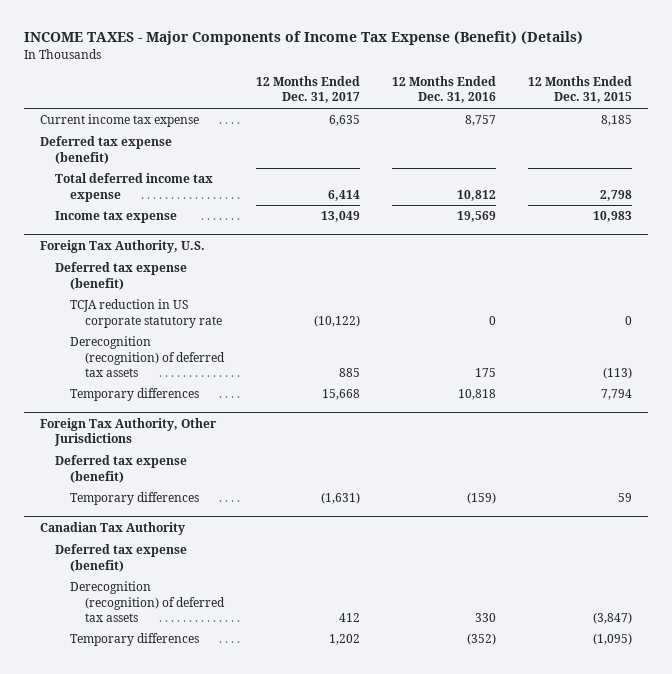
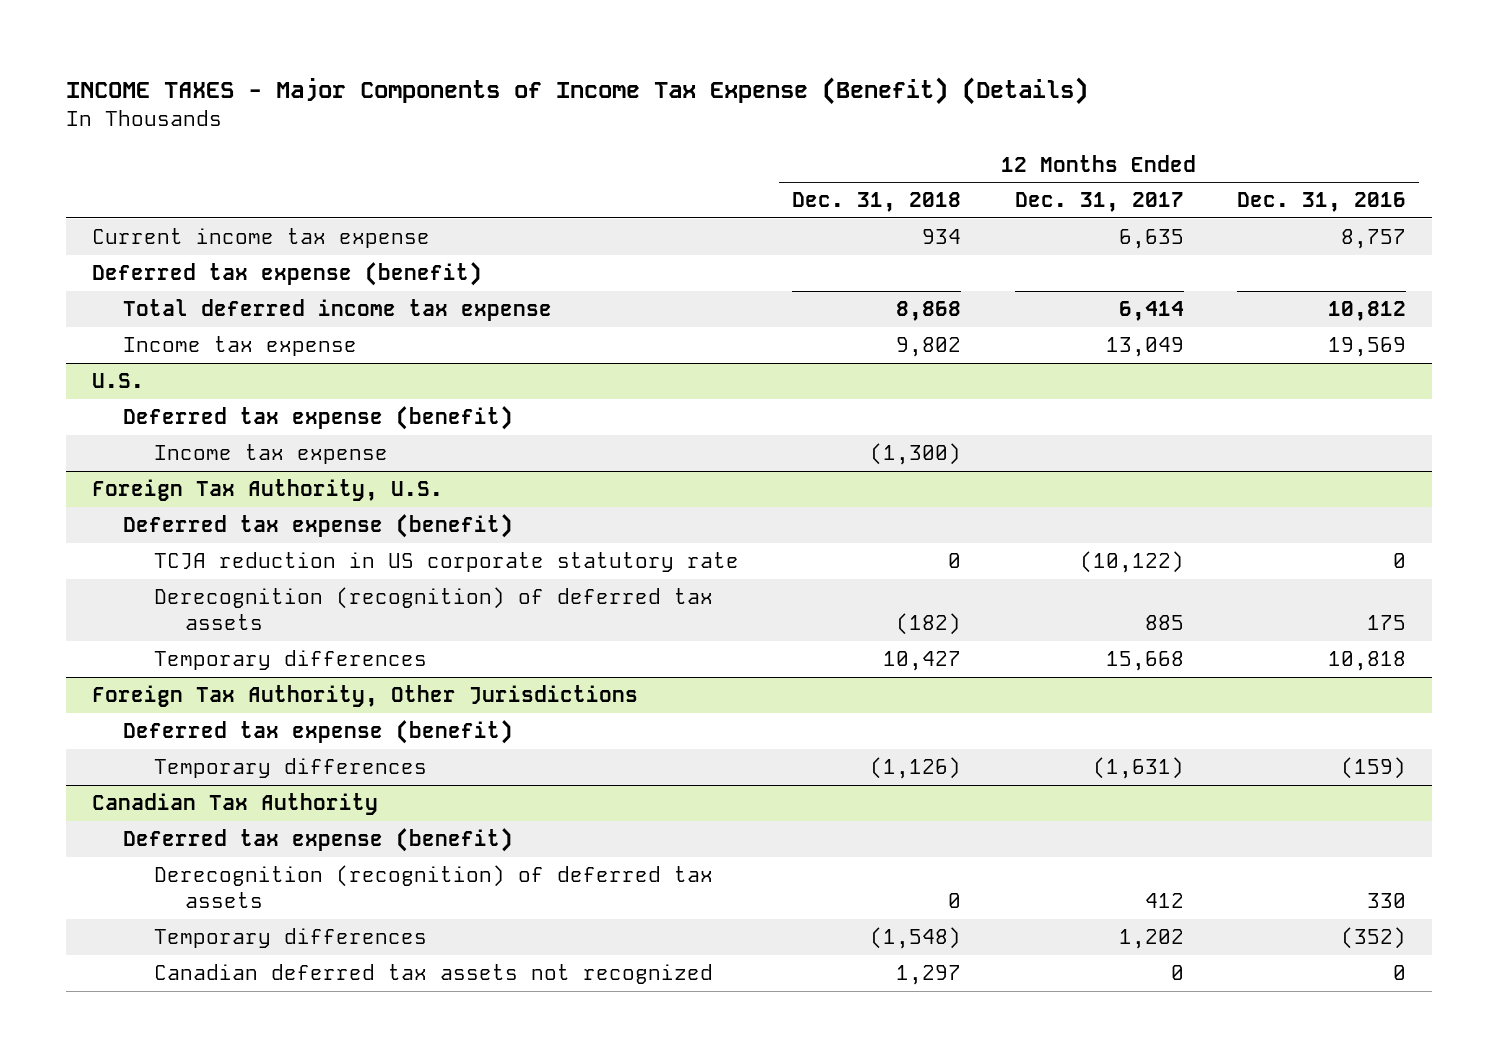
[528,76,633,104] 12 Months Ended Dec. 31, 2015 -> none
none -> [792,192,962,213] Dec. 31, 2018
none -> [92,373,145,389] U.S.
none -> [123,406,514,431] Deferred tax expense (benefit)
none -> [154,444,389,465] Income tax expense
none -> [154,964,714,985] Canadian deferred tax assets not recognized

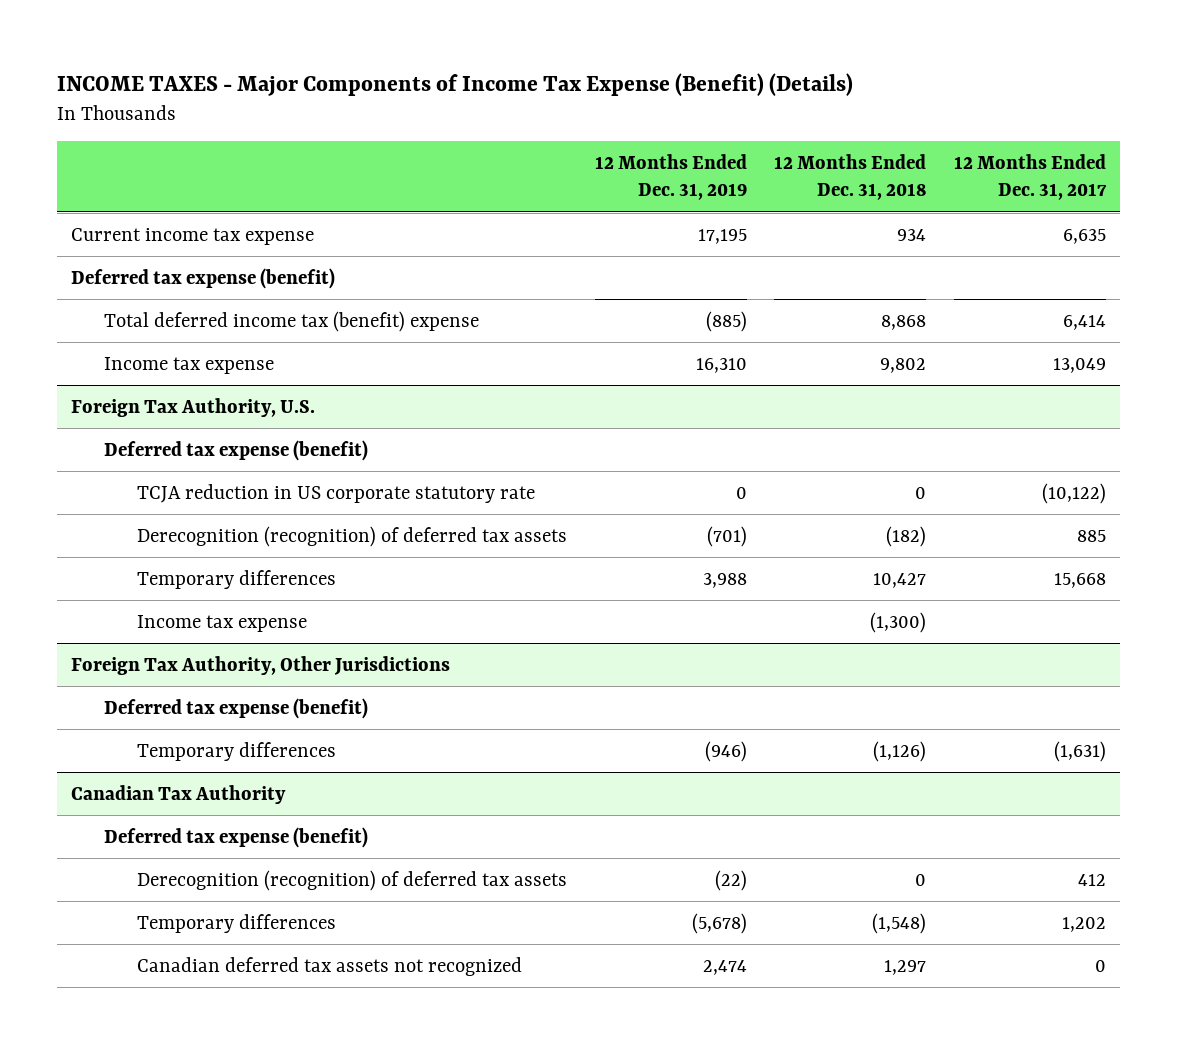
[1236,192,1406,213] Dec. 31, 2016 -> none
none -> [594,153,747,201] 12 Months Ended Dec. 31, 2019
[123,299,553,322] Total deferred income tax expense -> [103,310,479,332] Total deferred income tax (benefit) expense
[92,373,145,389] U.S. -> none
[123,406,514,431] Deferred tax expense (benefit) -> none
[154,444,389,465] Income tax expense -> none
none -> [136,614,307,632] Income tax expense

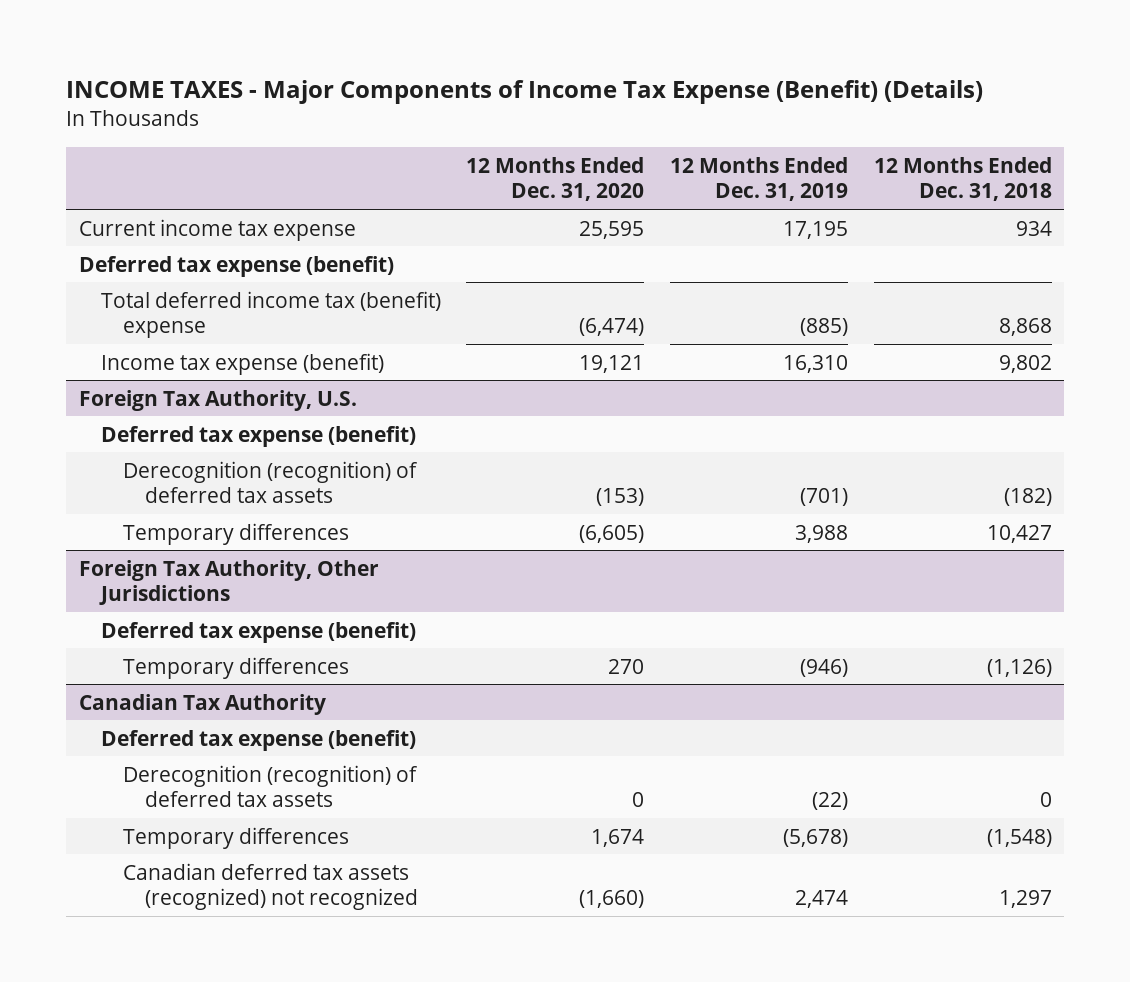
[954,153,1108,201] 12 Months Ended Dec. 31, 2017 -> none
none -> [466,156,645,202] 12 Months Ended Dec. 31, 2020
[103,356,274,374] Income tax expense -> [100,352,384,375] Income tax expense (benefit)
[136,483,535,503] TCJA reduction in US corporate statutory rate -> none
[136,614,307,632] Income tax expense -> none
[136,956,522,976] Canadian deferred tax assets not recognized -> [122,862,419,911] Canadian deferred tax assets (recognized) not recognized

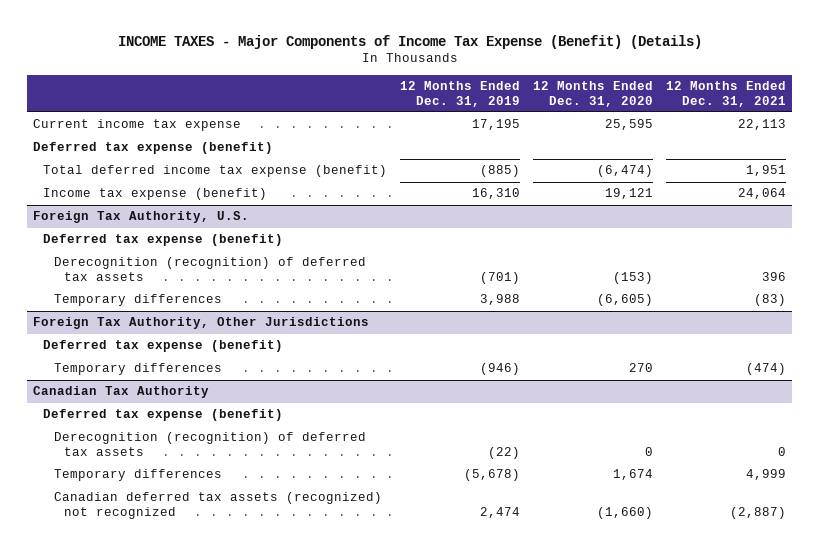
[873,156,1052,202] 12 Months Ended Dec. 31, 2018 -> none
none -> [665,81,786,107] 12 Months Ended Dec. 31, 2021
[100,290,441,339] Total deferred income tax (benefit) expense -> [43,165,388,178] Total deferred income tax expense (benefit)

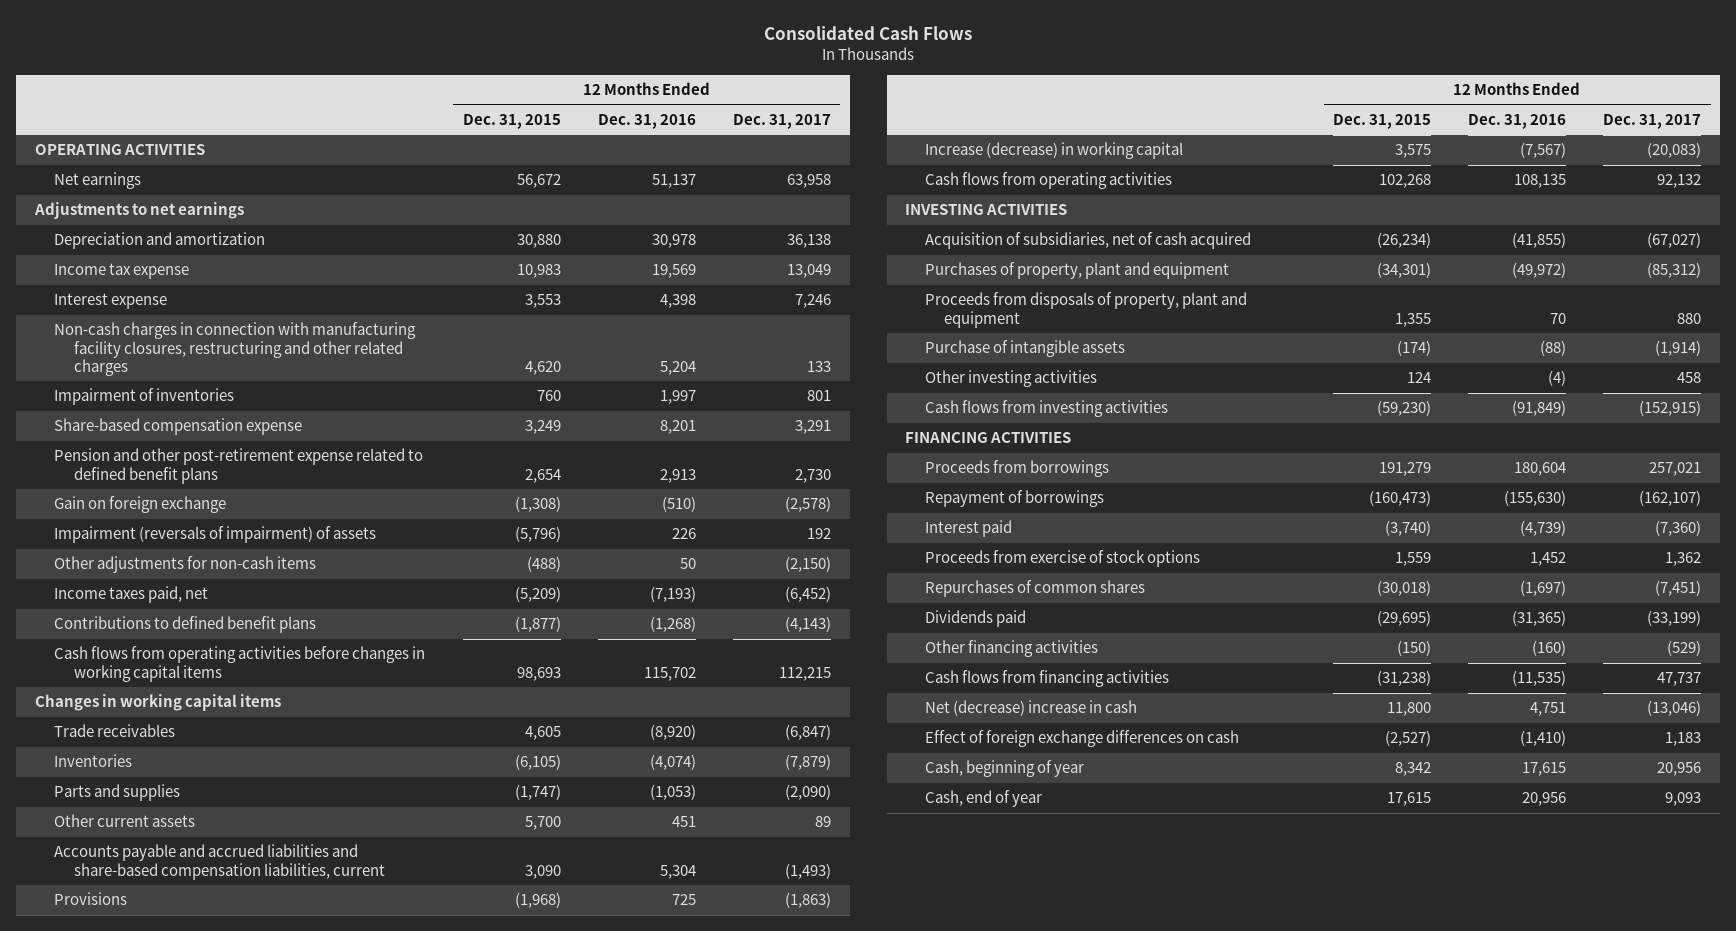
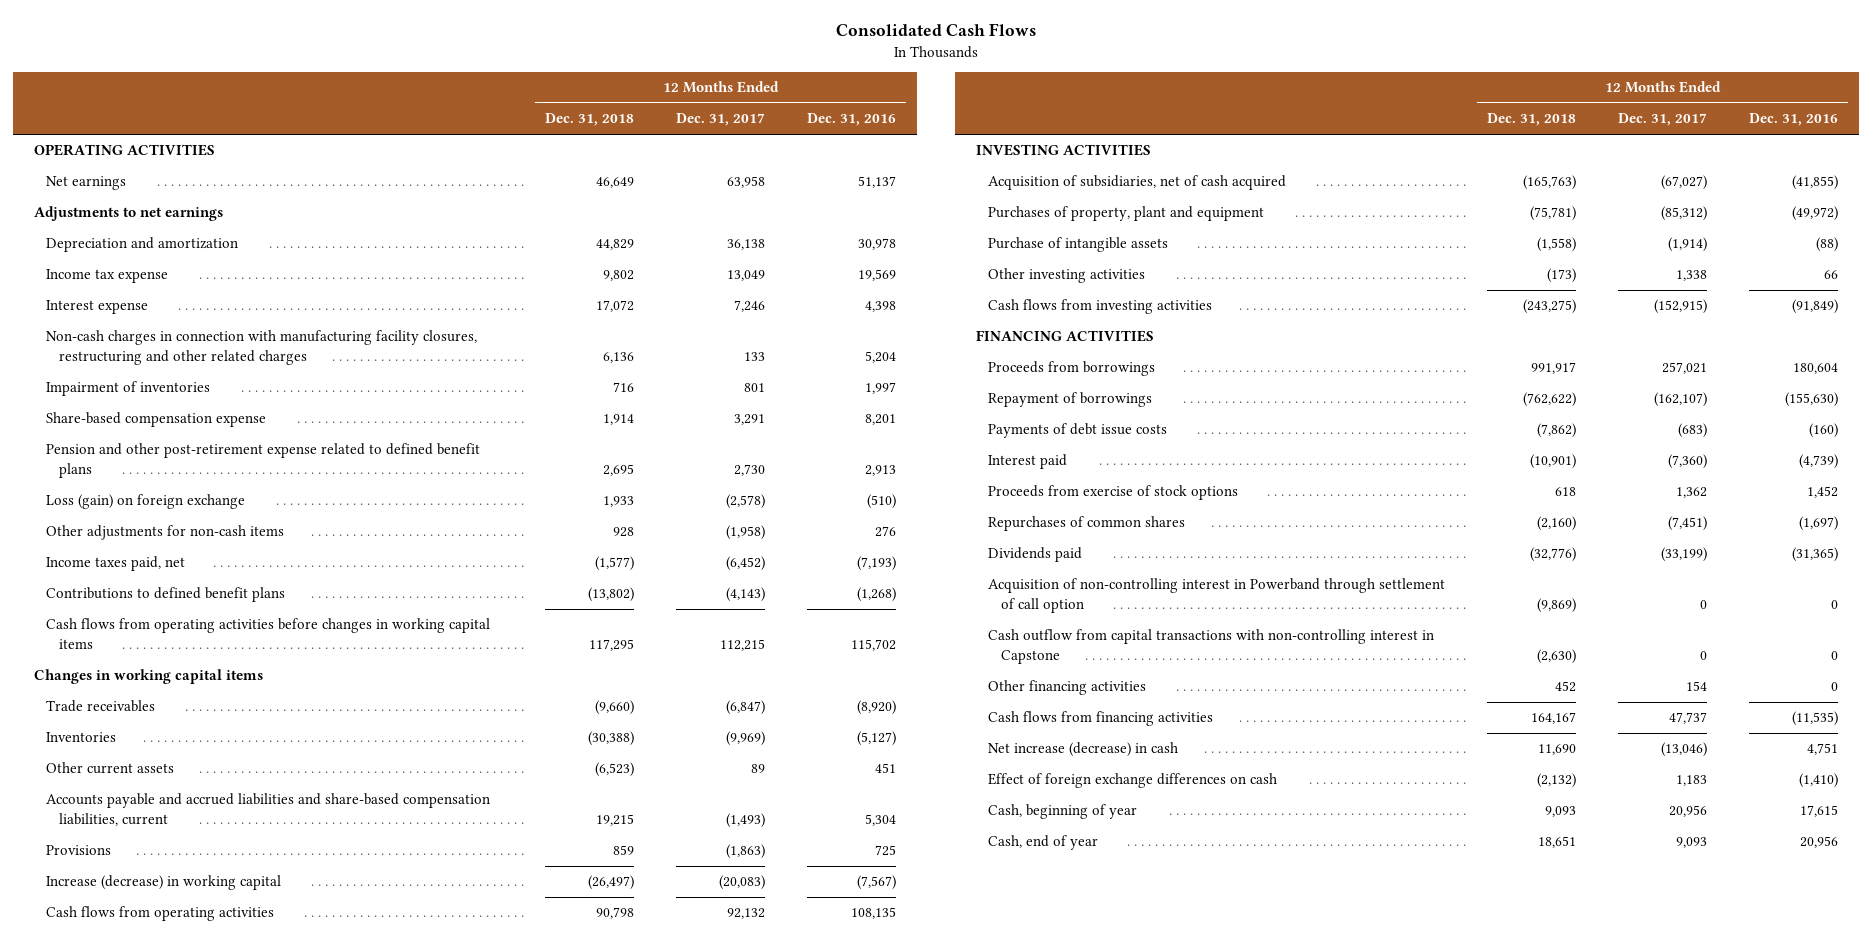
[462,113,561,129] Dec. 31, 2015 -> none
none -> [545,113,635,127] Dec. 31, 2018
[54,526,377,544] Impairment (reversals of impairment) of assets -> none
[54,496,227,514] Gain on foreign exchange -> [46,494,246,510] Loss (gain) on foreign exchange
[679,558,696,570] 50 -> [874,526,896,538] 276
[784,556,831,573] (2,150) -> [726,525,766,541] (1,958)
[54,784,181,802] Parts and supplies -> none
[649,754,696,771] (4,074) -> [856,731,896,747] (5,127)
[784,754,831,771] (7,879) -> [726,731,766,747] (9,969)
[924,292,1247,328] Proceeds from disposals of property, plant and equipment -> none
[1548,370,1567,387] (4) -> [1823,270,1838,280] 66
[1677,372,1702,384] 458 -> [1676,270,1708,282] 1,338
none -> [988,423,1168,439] Payments of debt issue costs
none -> [988,578,1446,613] Acquisition of non-controlling interest in Powerband through settlement of call option
none -> [988,629,1435,664] Cash outflow from capital transactions with non-controlling interest in Capstone
[1532,640,1567,657] (160) -> [1830,682,1838,692] 0
[1667,640,1702,657] (529) -> [1686,681,1708,692] 154
[924,700,1137,717] Net (decrease) increase in cash -> [988,742,1179,758] Net increase (decrease) in cash

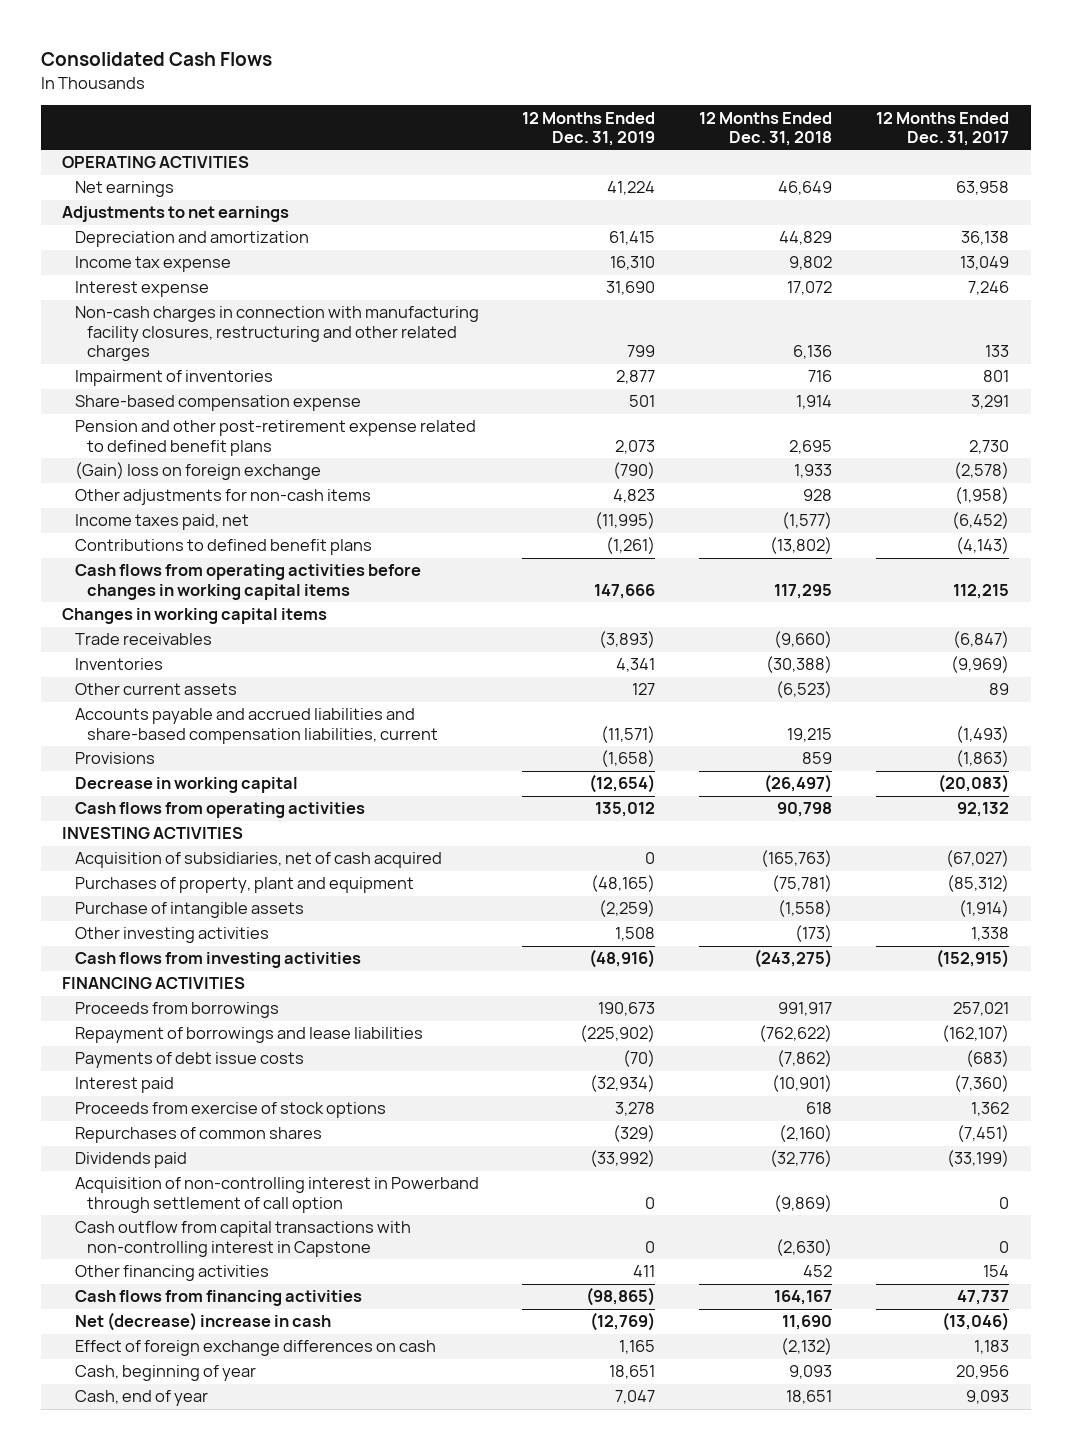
[806,113,896,127] Dec. 31, 2016 -> none
none -> [522,111,656,147] 12 Months Ended Dec. 31, 2019
[46,494,246,510] Loss (gain) on foreign exchange -> [74,462,321,481] (Gain) loss on foreign exchange
[46,875,282,891] Increase (decrease) in working capital -> [74,777,298,794] Decrease in working capital
[988,392,1153,408] Repayment of borrowings -> [74,1027,423,1044] Repayment of borrowings and lease liabilities
[988,742,1179,758] Net increase (decrease) in cash -> [74,1312,331,1332] Net (decrease) increase in cash

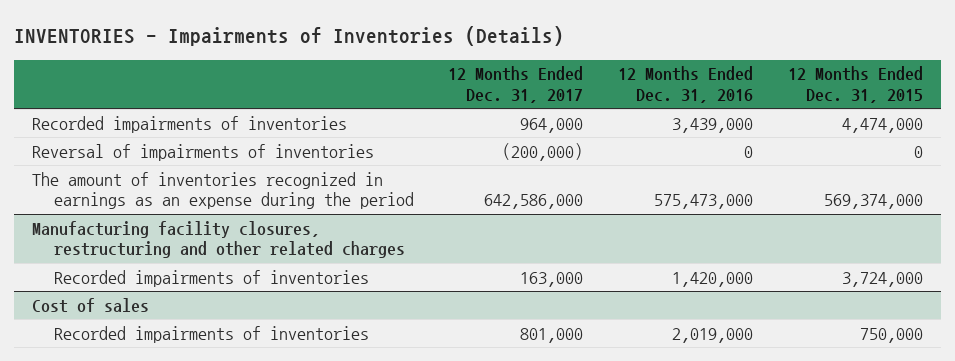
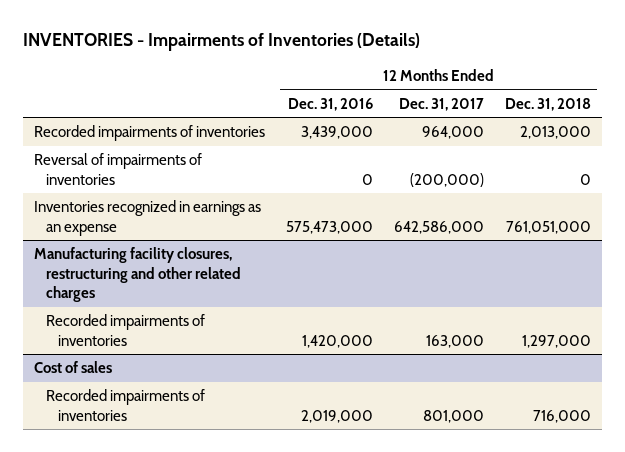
[788,66,924,103] 12 Months Ended Dec. 31, 2015 -> none
none -> [505,97,592,111] Dec. 31, 2018
[31,171,414,210] The amount of inventories recognized in earnings as an expense during the period -> [33,200,261,236] Inventories recognized in earnings as an expense

